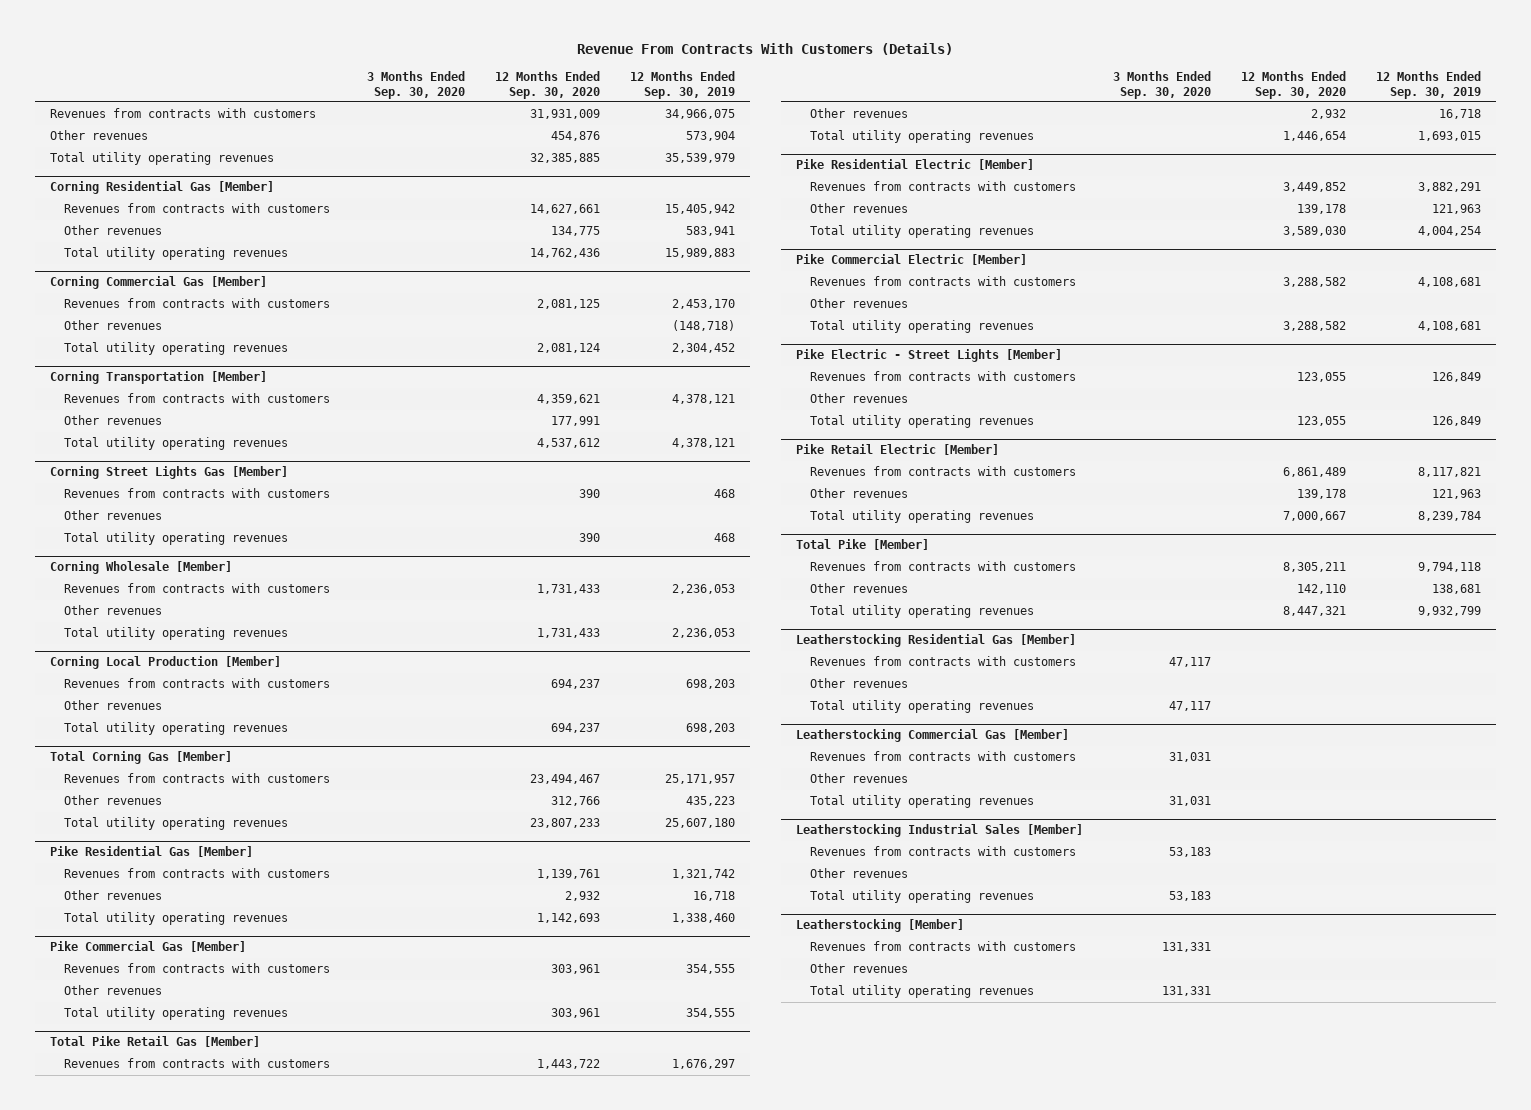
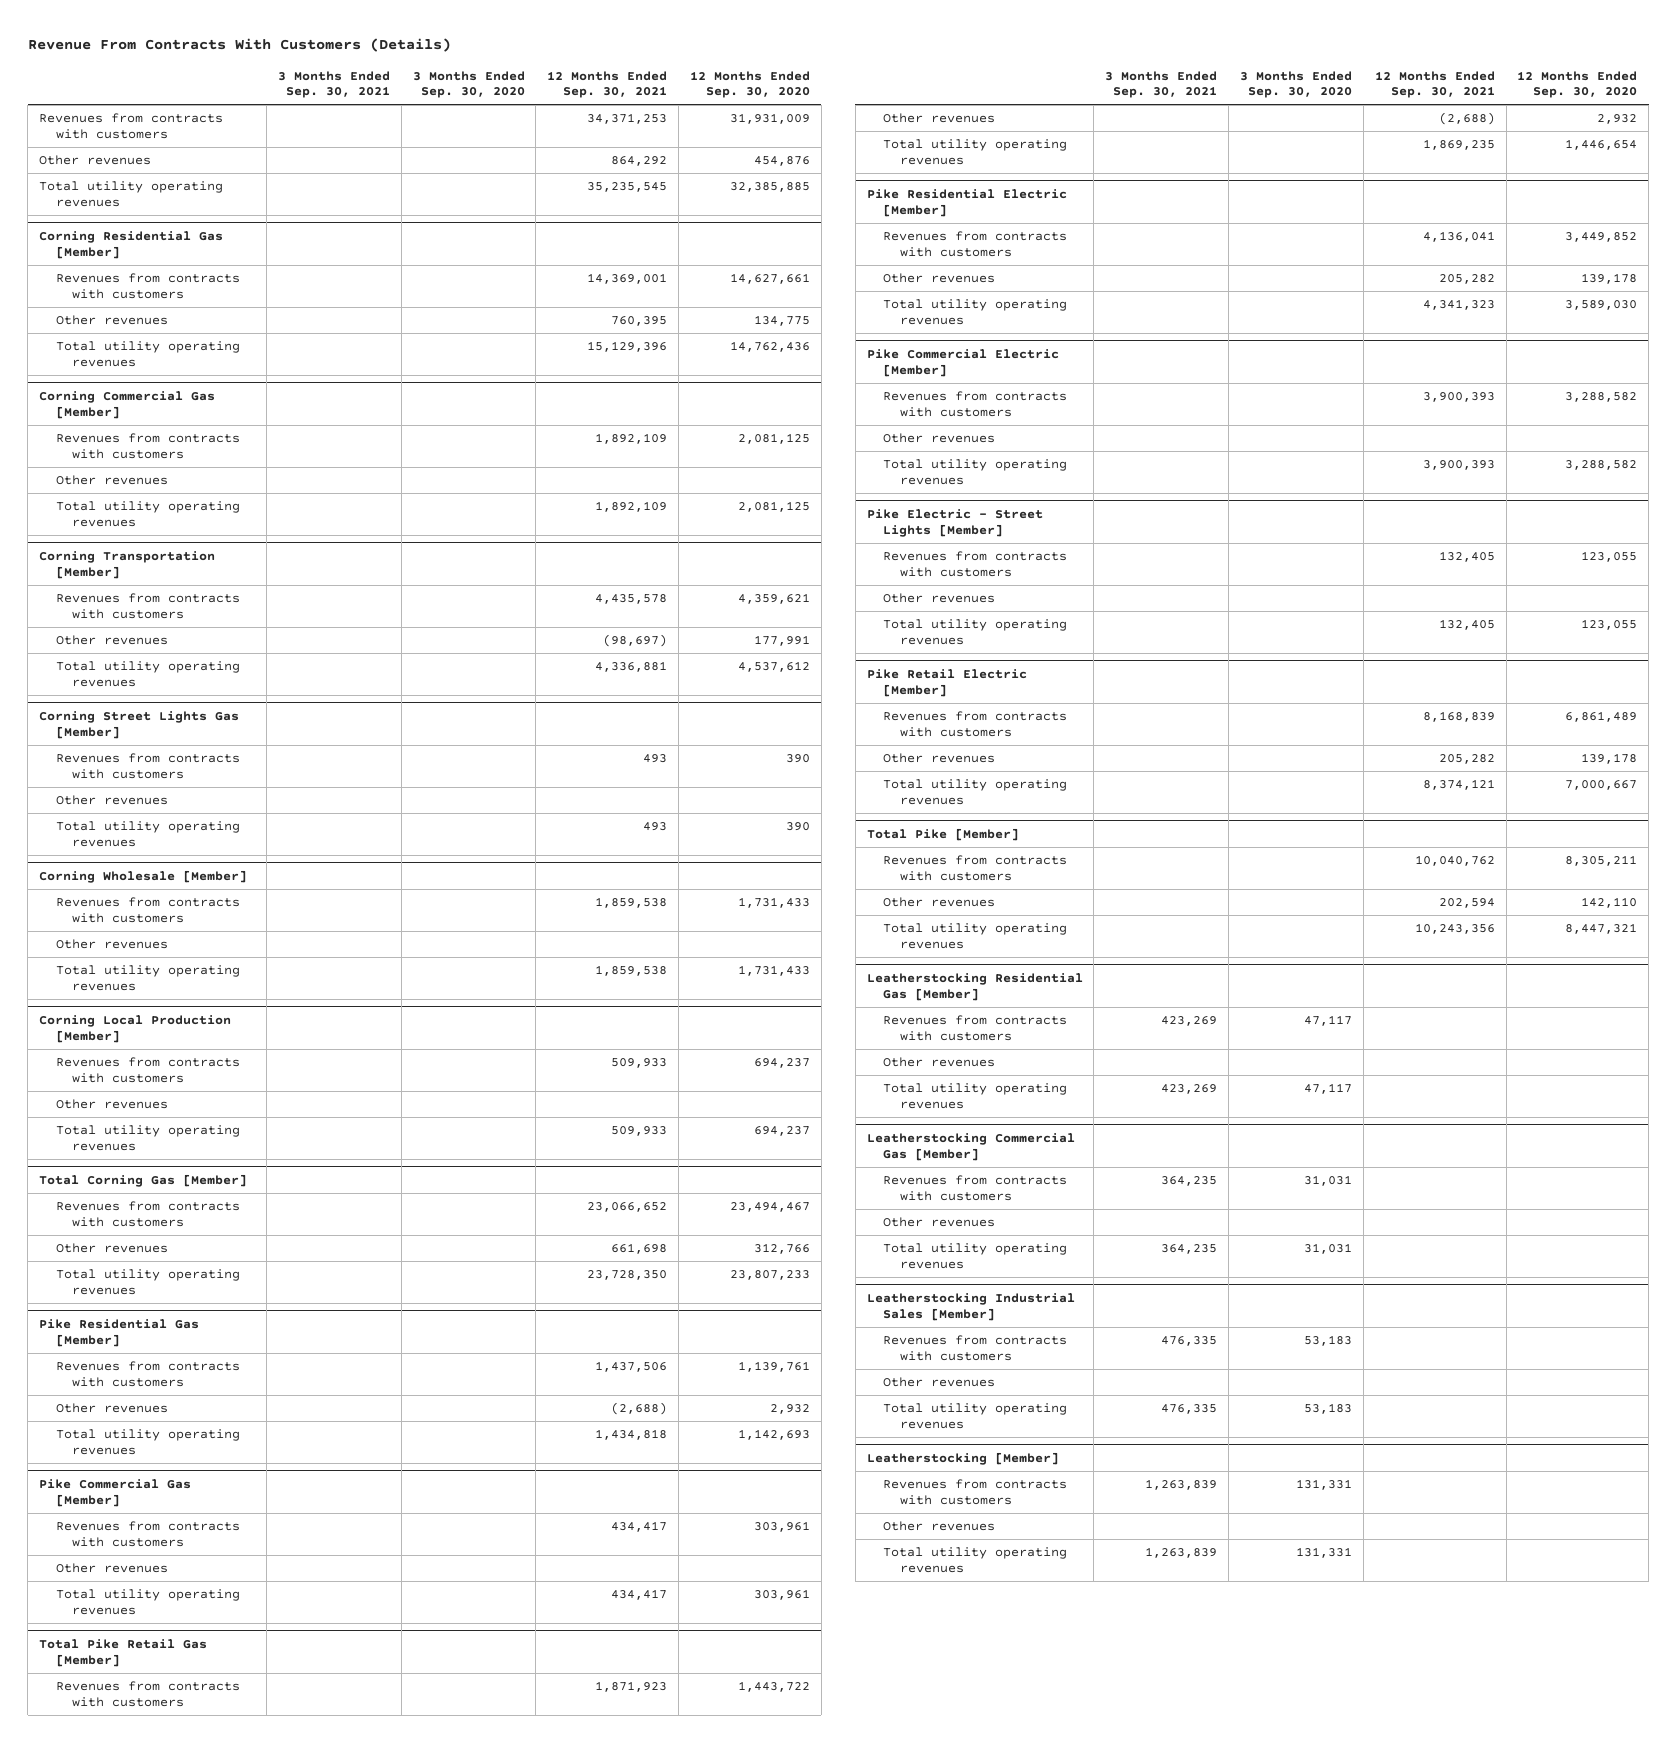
[630,71,736,99] 12 Months Ended Sep. 30, 2019 -> none
none -> [277,70,390,99] 3 Months Ended Sep. 30, 2021
none -> [547,70,668,99] 12 Months Ended Sep. 30, 2021
[537,343,601,354] 2,081,124 -> [737,500,810,512] 2,081,125

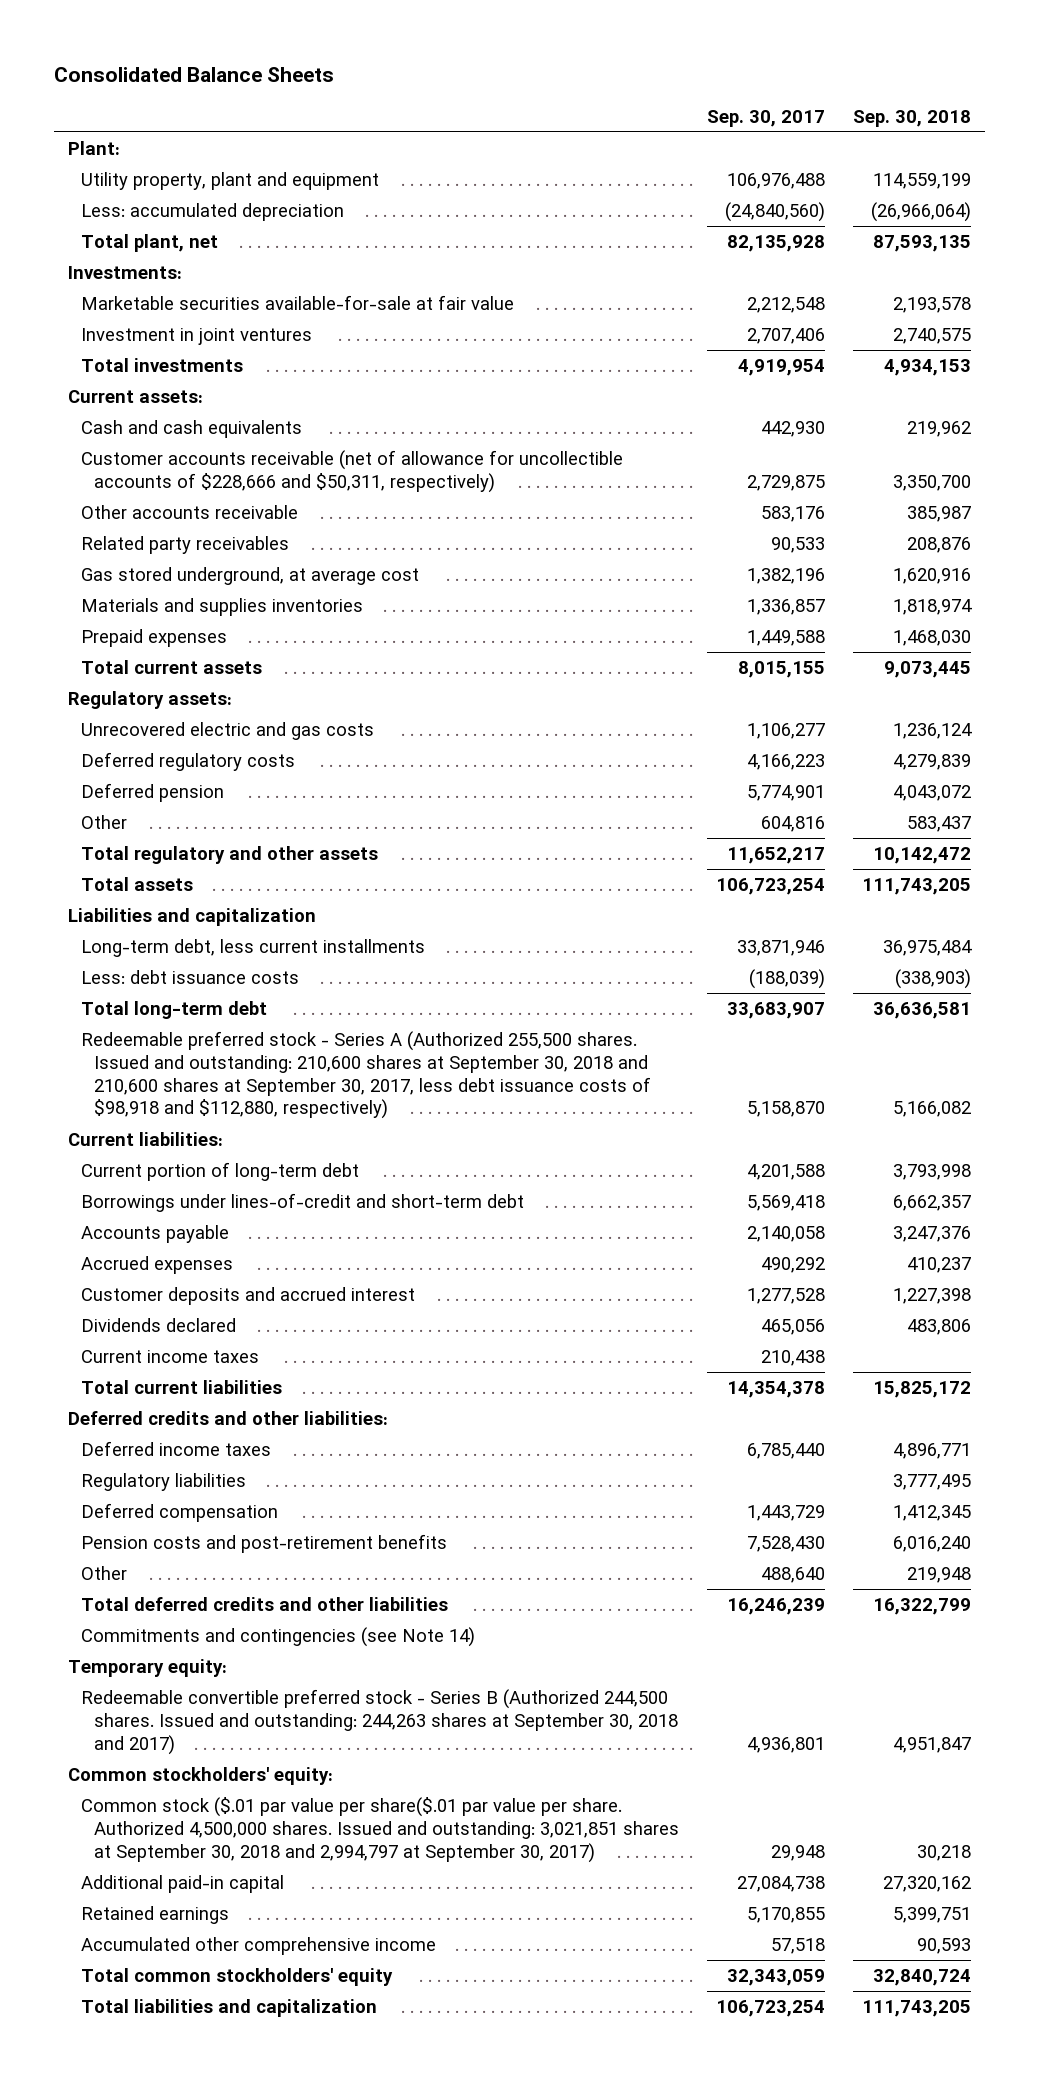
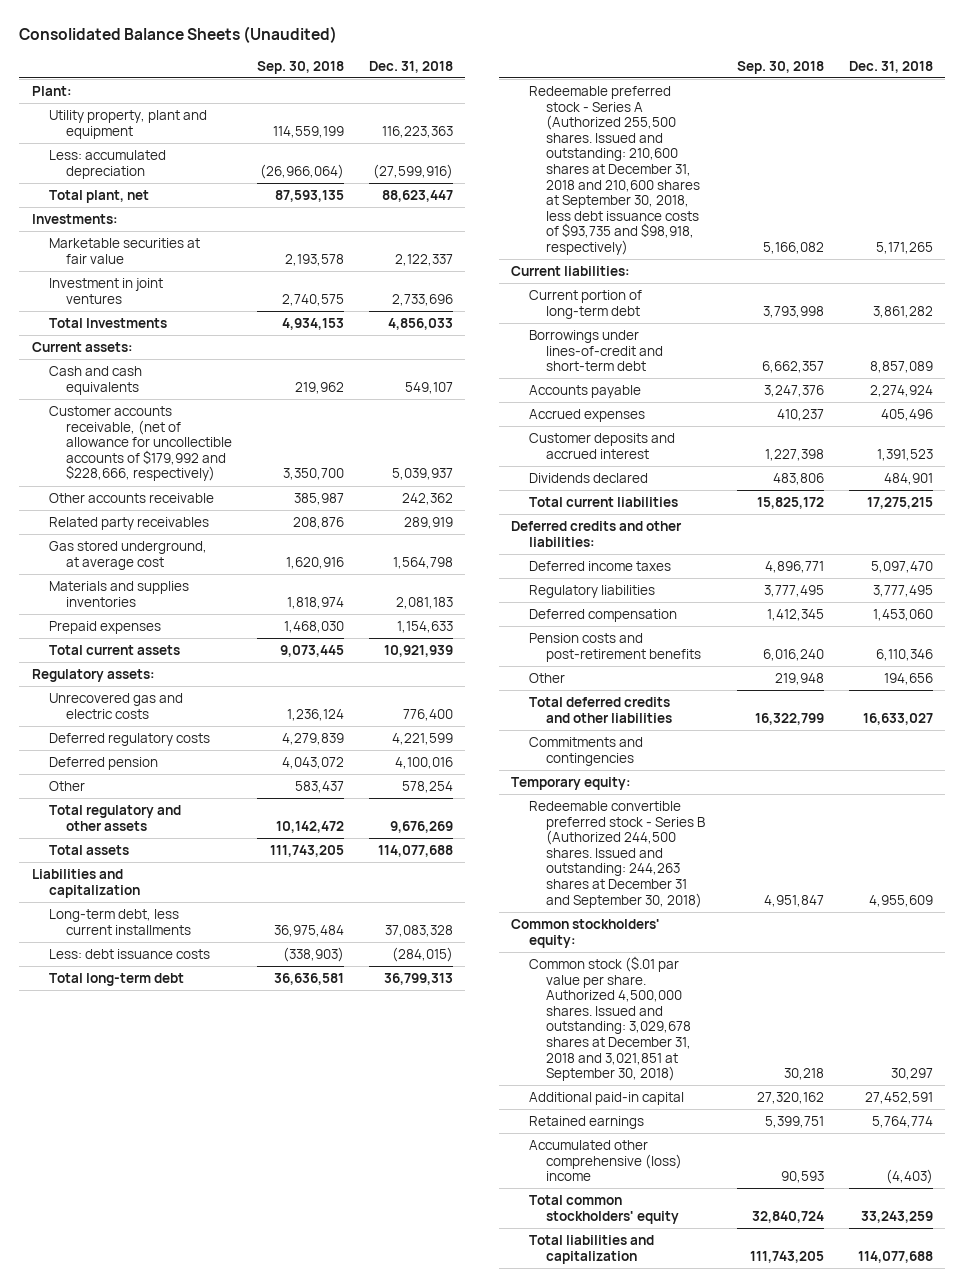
[53,67,334,83] Consolidated Balance Sheets -> [19,26,338,44] Consolidated Balance Sheets (Unaudited)
[706,109,825,127] Sep. 30, 2017 -> none
none -> [368,60,453,73] Dec. 31, 2018
[80,295,514,311] Marketable securities available-for-sale at fair value -> [49,238,201,264] Marketable securities at fair value
[80,358,243,373] Total investments -> [49,318,168,329] Total Investments
[80,450,623,493] Customer accounts receivable (net of allowance for uncollectible accounts of $228,666 and $50,311, respectively) -> [49,406,233,482] Customer accounts receivable, (net of allowance for uncollectible accounts of $179,992 and $228,666, respectively)
[80,722,374,741] Unrecovered electric and gas costs -> [49,693,184,719] Unrecovered gas and electric costs
[80,1031,652,1120] Redeemable preferred stock - Series A (Authorized 255,500 shares. Issued and outstanding: 210,600 shares at September 30, 2018 and 210,600 shares at September 30, 2017, less debt issuance costs of $98,918 and $112,880, respectively) -> [528,86,701,255] Redeemable preferred stock - Series A (Authorized 255,500 shares. Issued and outstanding: 210,600 shares at December 31, 2018 and 210,600 shares at September 30, 2018, less debt issuance costs of $93,735 and $98,918, respectively)
[80,1350,259,1364] Current income taxes -> none
[80,1627,475,1648] Commitments and contingencies (see Note 14) -> [528,737,643,766] Commitments and contingencies
[80,1689,679,1755] Redeemable convertible preferred stock - Series B (Authorized 244,500 shares. Issued and outstanding: 244,263 shares at September 30, 2018 and 2017) -> [528,801,706,908] Redeemable convertible preferred stock - Series B (Authorized 244,500 shares. Issued and outstanding: 244,263 shares at December 31 and September 30, 2018)
[80,1797,680,1863] Common stock ($.01 par value per share($.01 par value per share. Authorized 4,500,000 shares. Issued and outstanding: 3,021,851 shares at September 30, 2018 and 2,994,797 at September 30, 2017) -> [528,956,692,1082] Common stock ($.01 par value per share. Authorized 4,500,000 shares. Issued and outstanding: 3,029,678 shares at December 31, 2018 and 3,021,851 at September 30, 2018)
[80,1937,436,1956] Accumulated other comprehensive income -> [528,1140,683,1182] Accumulated other comprehensive (loss) income

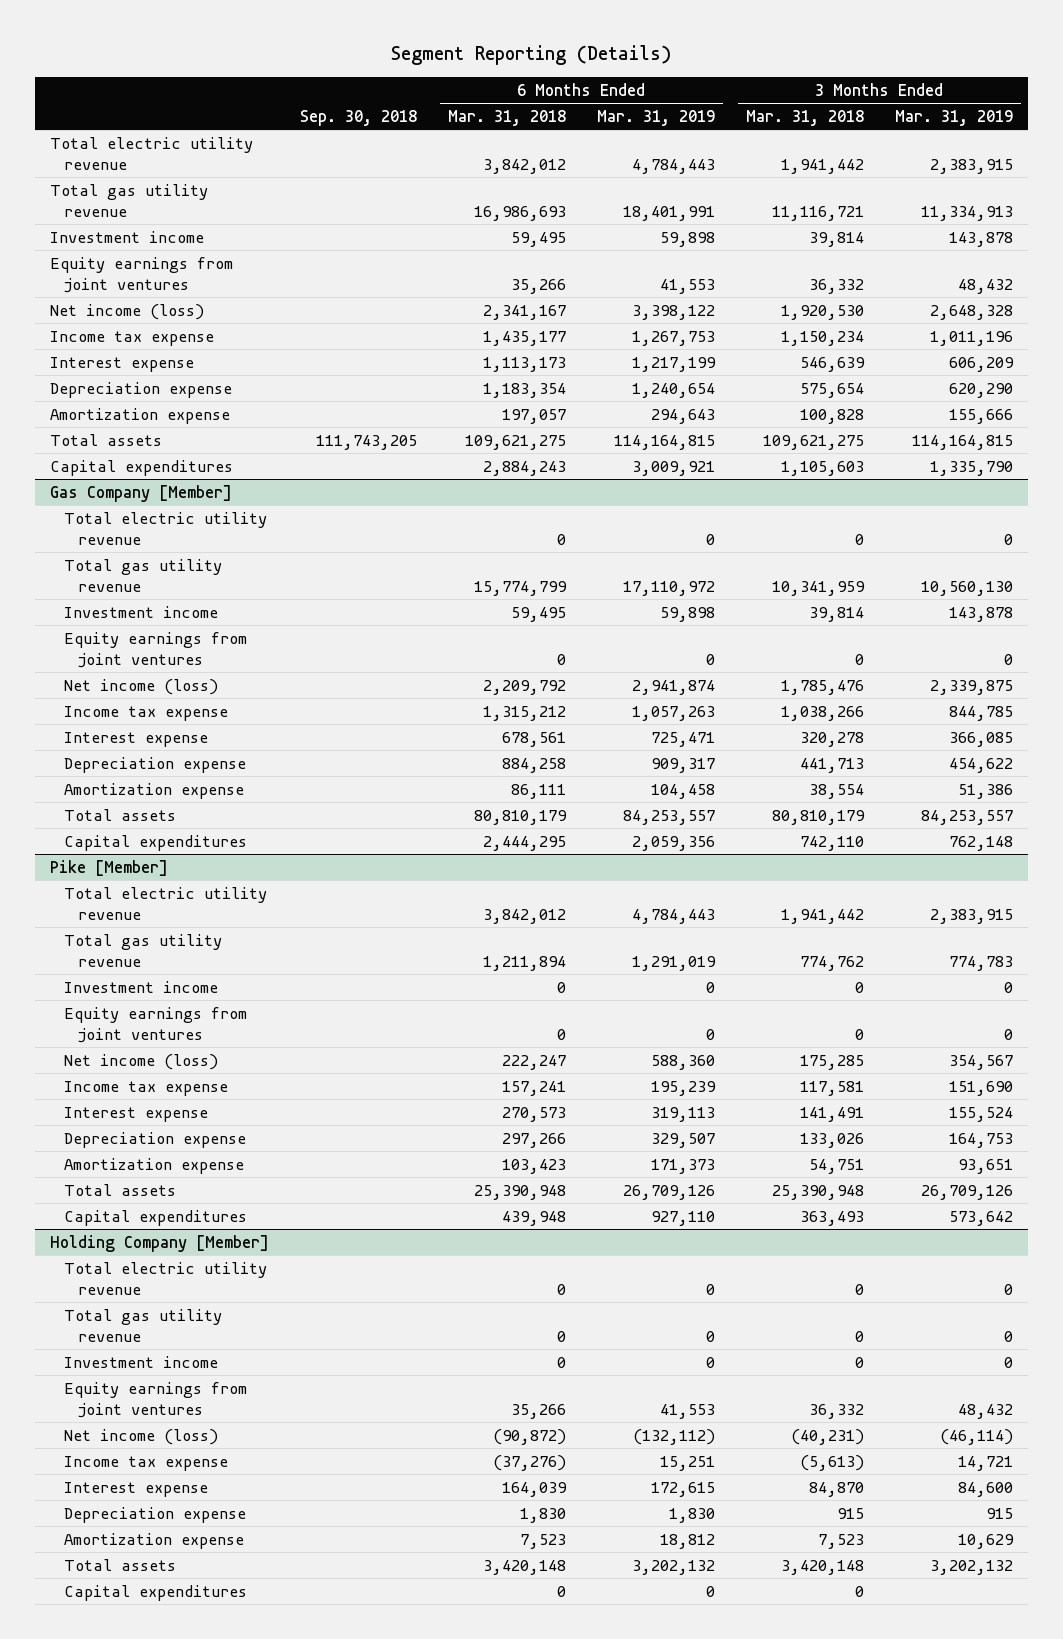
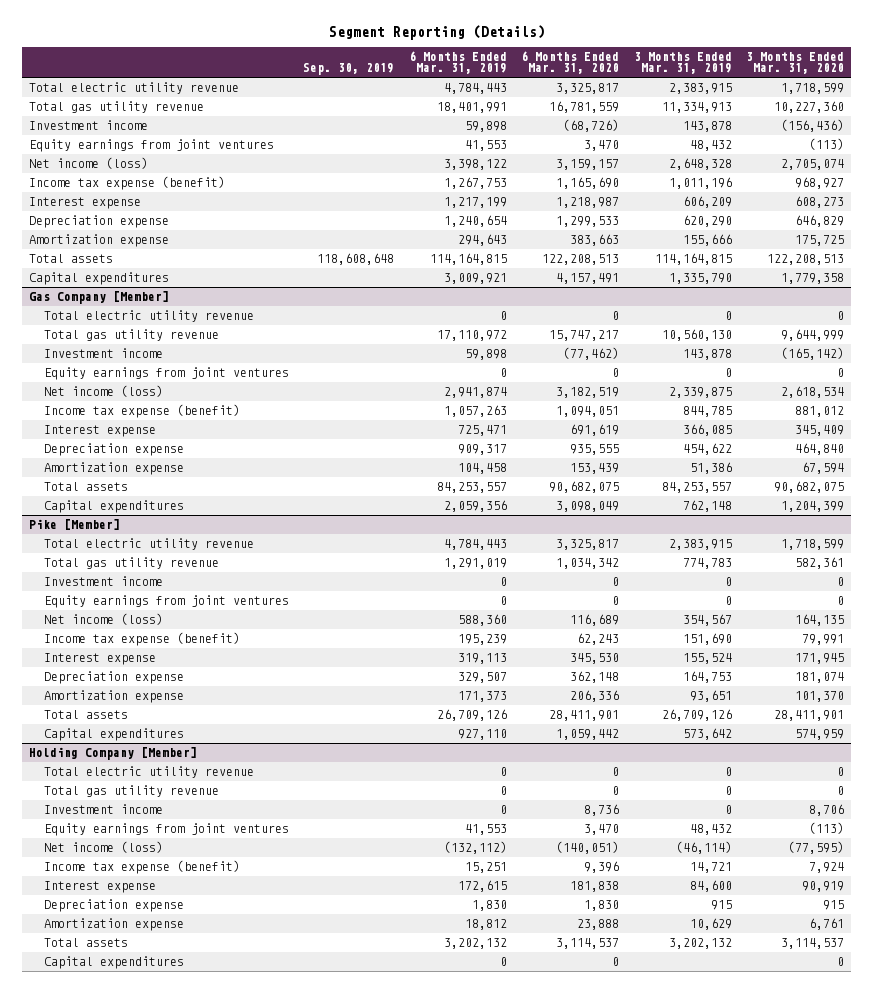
[299,109,417,126] Sep. 30, 2018 -> none
[447,109,566,126] Mar. 31, 2018 -> none
[745,109,864,126] Mar. 31, 2018 -> none
none -> [303,63,395,76] Sep. 30, 2019
none -> [521,50,620,75] 6 Months Ended Mar. 31, 2020
none -> [746,51,845,75] 3 Months Ended Mar. 31, 2020
[49,330,214,346] Income tax expense -> [29,175,226,190] Income tax expense (benefit)
[63,705,228,721] Income tax expense -> [43,403,240,418] Income tax expense (benefit)
[63,1080,228,1096] Income tax expense -> [43,631,240,646] Income tax expense (benefit)
[63,1455,228,1471] Income tax expense -> [43,859,240,874] Income tax expense (benefit)

